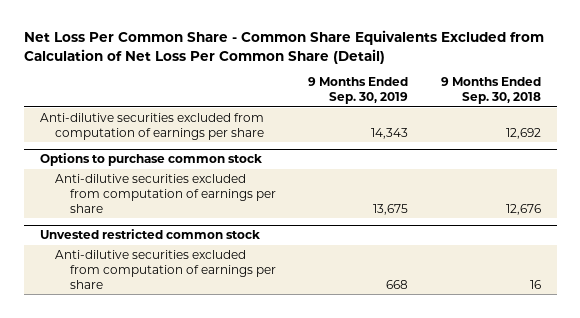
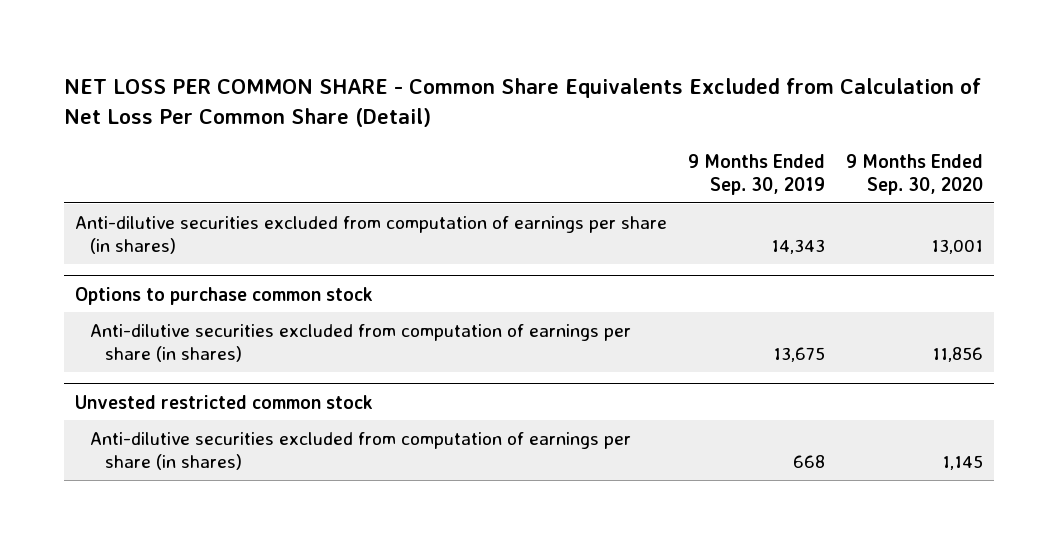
[23,30,544,64] Net Loss Per Common Share - Common Share Equivalents Excluded from Calculation of Net Loss Per Common Share (Detail) -> [64,77,982,127] NET LOSS PER COMMON SHARE - Common Share Equivalents Excluded from Calculation of Net Loss Per Common Share (Detail)
[440,77,541,105] 9 Months Ended Sep. 30, 2018 -> none
none -> [846,153,984,195] 9 Months Ended Sep. 30, 2020
[39,112,265,140] Anti-dilutive securities excluded from computation of earnings per share -> [74,215,667,255] Anti-dilutive securities excluded from computation of earnings per share (in shares)
[55,173,277,213] Anti-dilutive securities excluded from computation of earnings per share -> [90,323,632,363] Anti-dilutive securities excluded from computation of earnings per share (in shares)
[55,249,277,289] Anti-dilutive securities excluded from computation of earnings per share -> [90,431,632,471] Anti-dilutive securities excluded from computation of earnings per share (in shares)

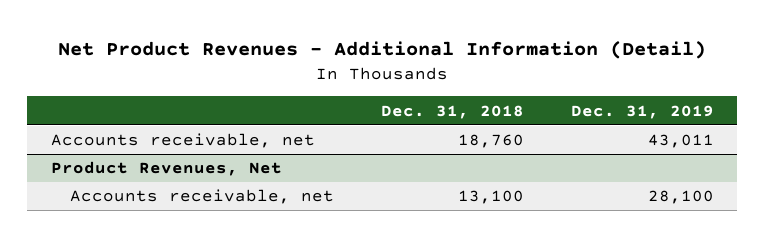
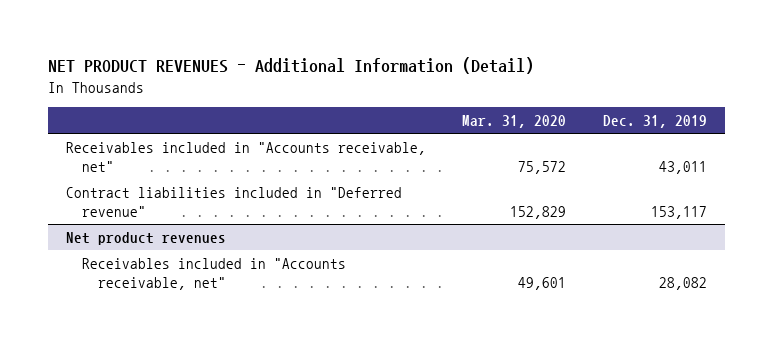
[58,40,707,59] Net Product Revenues - Additional Information (Detail) -> [47,57,534,75] NET PRODUCT REVENUES - Additional Information (Detail)
[381,104,525,119] Dec. 31, 2018 -> none
none -> [462,114,567,128] Mar. 31, 2020
[50,133,315,149] Accounts receivable, net -> [66,141,427,172] Receivables included in "Accounts receivable, net"
none -> [66,186,403,217] Contract liabilities included in "Deferred revenue"
[50,161,282,177] Product Revenues, Net -> [66,231,227,245] Net product revenues
[70,189,335,205] Accounts receivable, net -> [82,257,347,290] Receivables included in "Accounts receivable, net"
[647,190,714,205] 28,100 -> [658,276,707,290] 28,082

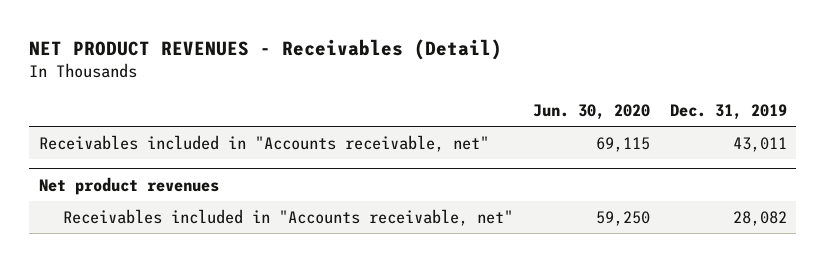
[47,57,534,75] NET PRODUCT REVENUES - Additional Information (Detail) -> [28,38,502,60] NET PRODUCT REVENUES - Receivables (Detail)
[462,114,567,128] Mar. 31, 2020 -> none
none -> [533,103,651,120] Jun. 30, 2020
[66,186,403,217] Contract liabilities included in "Deferred revenue" -> none

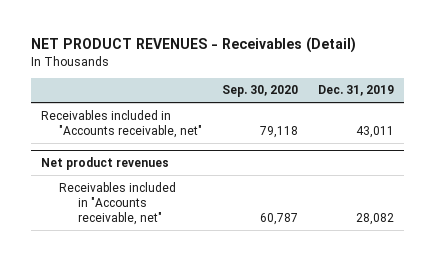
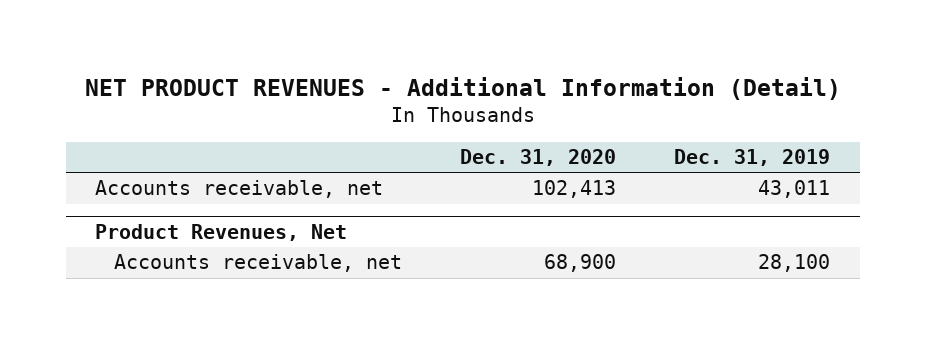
[30,37,356,54] NET PRODUCT REVENUES - Receivables (Detail) -> [84,76,841,100] NET PRODUCT REVENUES - Additional Information (Detail)
[222,85,299,98] Sep. 30, 2020 -> none
none -> [460,149,617,167] Dec. 31, 2020
[40,109,203,138] Receivables included in "Accounts receivable, net" -> [94,180,383,199] Accounts receivable, net
[40,157,169,171] Net product revenues -> [94,223,347,241] Product Revenues, Net
[59,181,177,225] Receivables included in "Accounts receivable, net" -> [113,254,402,273] Accounts receivable, net
[355,212,394,225] 28,082 -> [758,254,831,273] 28,100

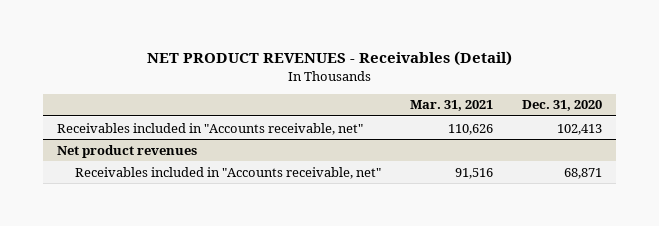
[84,76,841,100] NET PRODUCT REVENUES - Additional Information (Detail) -> [146,51,512,67] NET PRODUCT REVENUES - Receivables (Detail)
[674,149,831,167] Dec. 31, 2019 -> none
none -> [409,100,493,112] Mar. 31, 2021
[94,180,383,199] Accounts receivable, net -> [57,122,364,135] Receivables included in "Accounts receivable, net"
[94,223,347,241] Product Revenues, Net -> [57,144,198,158] Net product revenues
[113,254,402,273] Accounts receivable, net -> [74,166,381,179] Receivables included in "Accounts receivable, net"
[544,254,617,273] 68,900 -> [563,167,602,179] 68,871

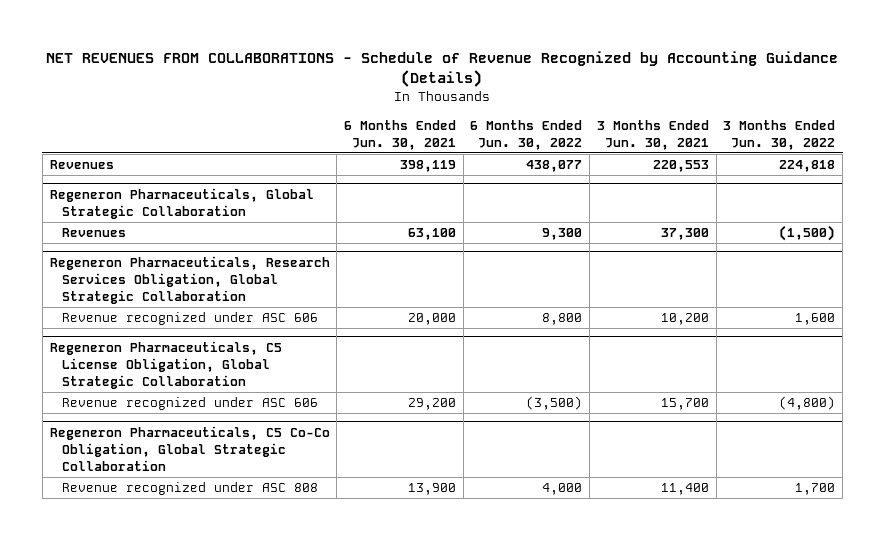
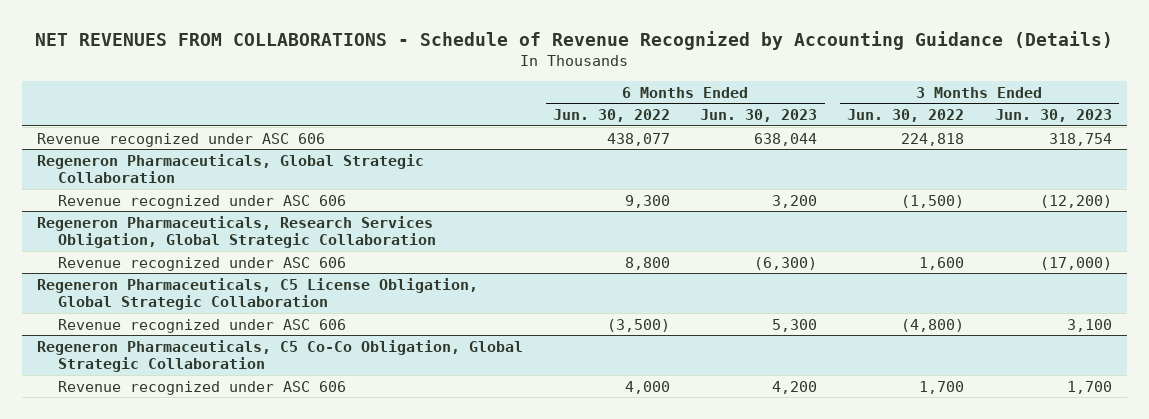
[343,119,456,150] 6 Months Ended Jun. 30, 2021 -> none
[596,119,709,150] 3 Months Ended Jun. 30, 2021 -> none
none -> [700,109,818,123] Jun. 30, 2023
none -> [994,109,1112,123] Jun. 30, 2023
[49,160,114,170] Revenues -> [37,132,326,147] Revenue recognized under ASC 606
[61,228,126,238] Revenues -> [57,194,346,209] Revenue recognized under ASC 606
[61,482,318,496] Revenue recognized under ASC 808 -> [57,380,346,395] Revenue recognized under ASC 606

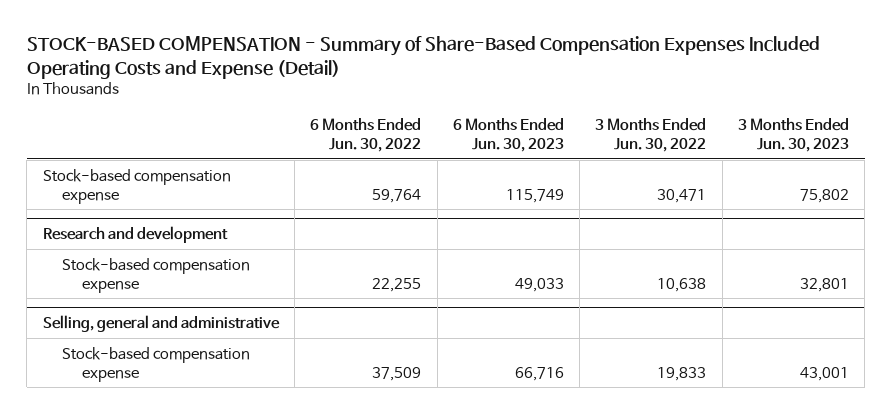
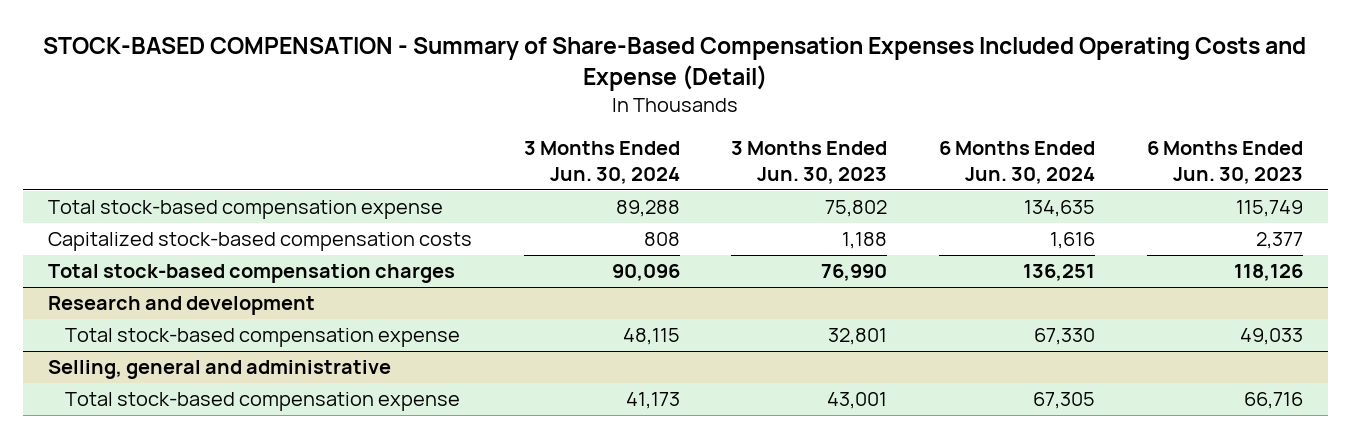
[310,117,422,152] 6 Months Ended Jun. 30, 2022 -> none
[595,117,707,152] 3 Months Ended Jun. 30, 2022 -> none
none -> [523,141,680,185] 3 Months Ended Jun. 30, 2024
none -> [939,141,1096,185] 6 Months Ended Jun. 30, 2024
[42,168,231,204] Stock-based compensation expense -> [48,200,444,220] Total stock-based compensation expense
none -> [48,232,473,252] Capitalized stock-based compensation costs
none -> [48,264,456,284] Total stock-based compensation charges
[62,257,251,293] Stock-based compensation expense -> [64,328,460,348] Total stock-based compensation expense
[62,346,251,382] Stock-based compensation expense -> [64,392,460,412] Total stock-based compensation expense

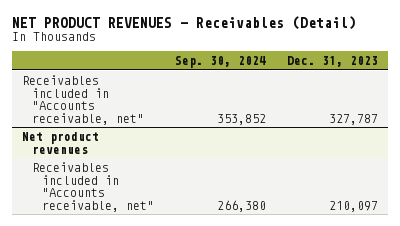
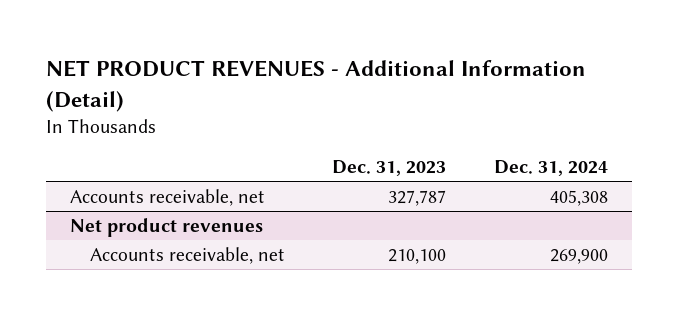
[12,15,357,30] NET PRODUCT REVENUES - Receivables (Detail) -> [46,60,587,112] NET PRODUCT REVENUES - Additional Information (Detail)
[174,55,266,68] Sep. 30, 2024 -> none
none -> [493,160,608,177] Dec. 31, 2024
[22,74,145,125] Receivables included in "Accounts receivable, net" -> [69,188,265,206] Accounts receivable, net
[32,161,155,212] Receivables included in "Accounts receivable, net" -> [90,246,286,264] Accounts receivable, net
[328,200,378,212] 210,097 -> [388,248,447,264] 210,100

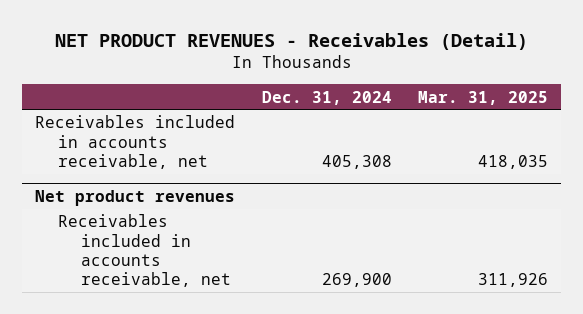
[46,60,587,112] NET PRODUCT REVENUES - Additional Information (Detail) -> [54,32,528,50] NET PRODUCT REVENUES - Receivables (Detail)
[332,160,447,177] Dec. 31, 2023 -> none
none -> [418,90,549,105] Mar. 31, 2025
[69,188,265,206] Accounts receivable, net -> [35,115,236,169] Receivables included in accounts receivable, net
[90,246,286,264] Accounts receivable, net -> [57,214,231,288] Receivables included in accounts receivable, net

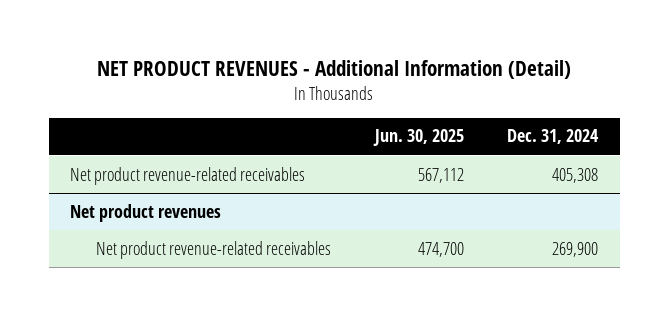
[54,32,528,50] NET PRODUCT REVENUES - Receivables (Detail) -> [97,60,572,80] NET PRODUCT REVENUES - Additional Information (Detail)
[418,90,549,105] Mar. 31, 2025 -> none
none -> [372,129,464,147] Jun. 30, 2025
[35,115,236,169] Receivables included in accounts receivable, net -> [70,166,306,185] Net product revenue-related receivables
[57,214,231,288] Receivables included in accounts receivable, net -> [96,240,332,259] Net product revenue-related receivables

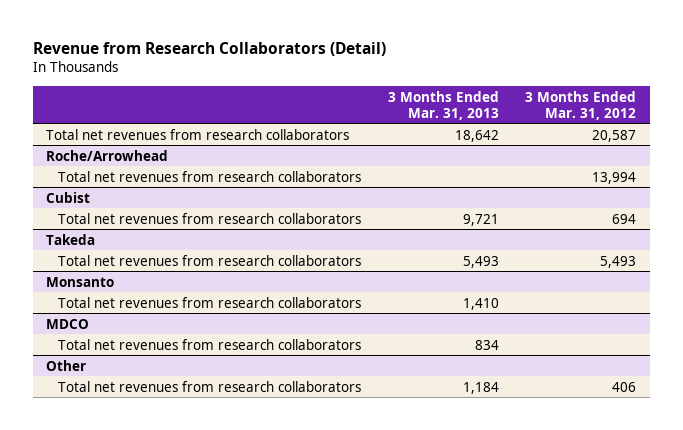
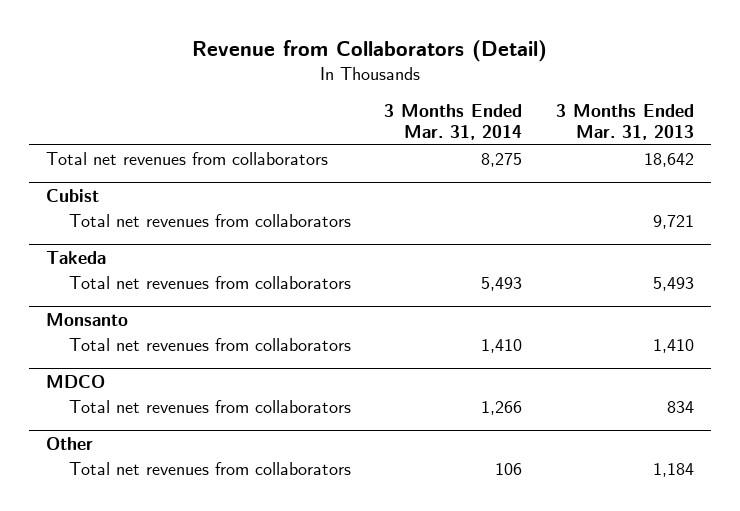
[32,42,386,57] Revenue from Research Collaborators (Detail) -> [191,40,547,63] Revenue from Collaborators (Detail)
[525,90,637,120] 3 Months Ended Mar. 31, 2012 -> none
none -> [384,103,523,141] 3 Months Ended Mar. 31, 2014
[46,149,169,161] Roche/Arrowhead -> none
[57,170,361,182] Total net revenues from research collaborators -> none
[46,128,350,140] Total net revenues from research collaborators -> [45,152,328,166] Total net revenues from collaborators
[57,212,361,224] Total net revenues from research collaborators -> [68,214,351,228] Total net revenues from collaborators
[57,254,361,266] Total net revenues from research collaborators -> [68,276,351,290] Total net revenues from collaborators
[57,296,361,308] Total net revenues from research collaborators -> [68,338,351,352] Total net revenues from collaborators
[57,338,361,350] Total net revenues from research collaborators -> [68,400,351,414] Total net revenues from collaborators
[57,380,361,392] Total net revenues from research collaborators -> [68,462,351,476] Total net revenues from collaborators

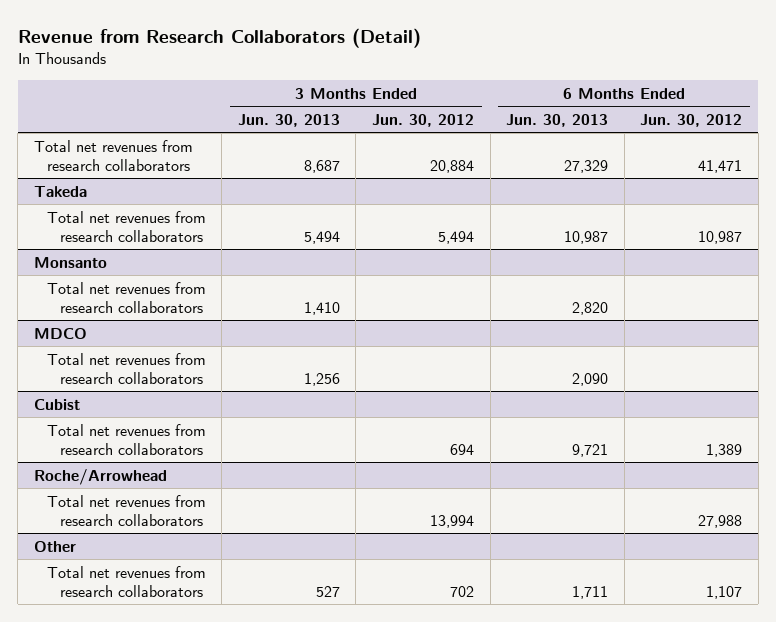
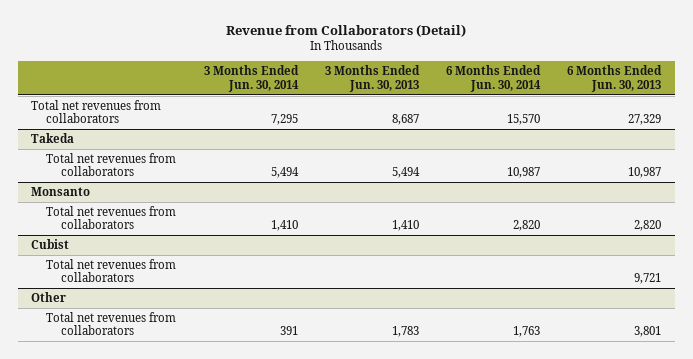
[17,27,421,48] Revenue from Research Collaborators (Detail) -> [226,24,467,38] Revenue from Collaborators (Detail)
[372,113,475,127] Jun. 30, 2012 -> none
[640,113,743,127] Jun. 30, 2012 -> none
none -> [203,65,299,92] 3 Months Ended Jun. 30, 2014
none -> [446,65,542,92] 6 Months Ended Jun. 30, 2014
[34,139,194,171] Total net revenues from research collaborators -> [31,99,162,124] Total net revenues from collaborators
[46,210,206,242] Total net revenues from research collaborators -> [46,152,177,177] Total net revenues from collaborators
[34,327,88,339] MDCO -> none
[46,352,206,384] Total net revenues from research collaborators -> none
[46,281,206,313] Total net revenues from research collaborators -> [46,205,177,230] Total net revenues from collaborators
[34,468,168,485] Roche/Arrowhead -> none
[46,494,206,526] Total net revenues from research collaborators -> none
[46,423,206,455] Total net revenues from research collaborators -> [46,258,177,283] Total net revenues from collaborators
[46,565,206,597] Total net revenues from research collaborators -> [46,311,177,336] Total net revenues from collaborators
[315,585,340,597] 527 -> [391,326,419,338] 1,783
[572,585,609,599] 1,711 -> [634,326,662,338] 3,801

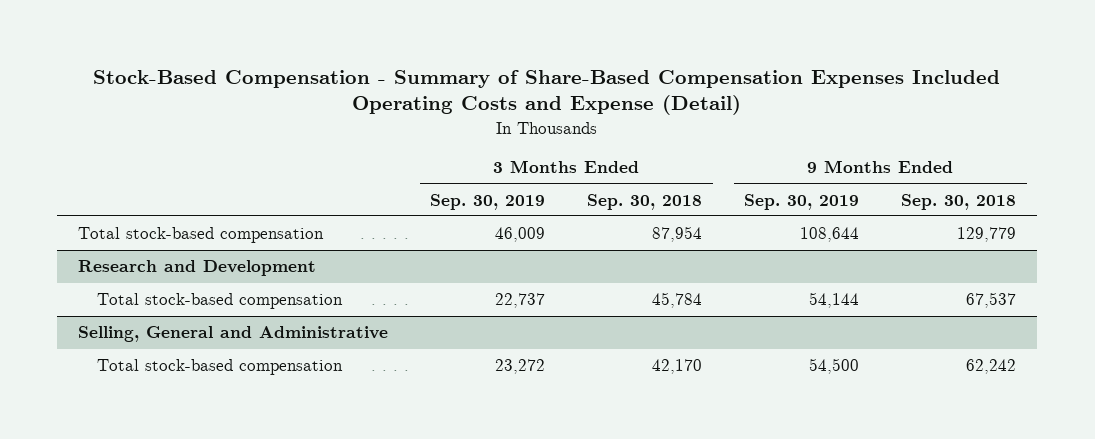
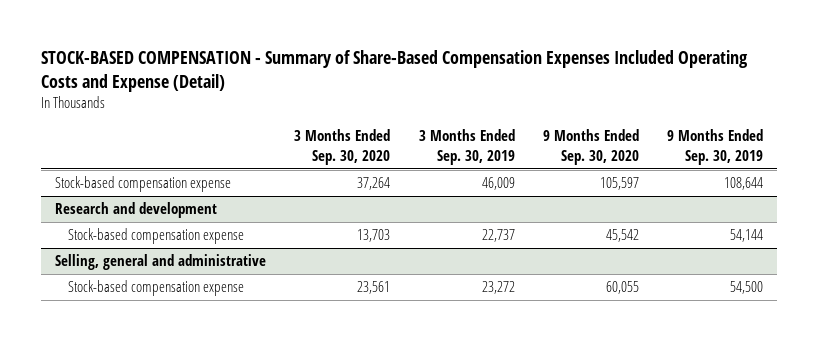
[93,69,1001,116] Stock-Based Compensation - Summary of Share-Based Compensation Expenses Included Operating Costs and Expense (Detail) -> [41,50,749,92] STOCK-BASED COMPENSATION - Summary of Share-Based Compensation Expenses Included Operating Costs and Expense (Detail)
[587,193,703,210] Sep. 30, 2018 -> none
[901,193,1017,210] Sep. 30, 2018 -> none
none -> [294,129,391,165] 3 Months Ended Sep. 30, 2020
none -> [542,129,639,165] 9 Months Ended Sep. 30, 2020
[78,227,325,244] Total stock-based compensation -> [55,176,232,193] Stock-based compensation expense
[78,260,317,277] Research and Development -> [55,202,218,219] Research and development
[96,293,343,310] Total stock-based compensation -> [68,228,245,245] Stock-based compensation expense
[78,326,389,343] Selling, General and Administrative -> [55,254,267,271] Selling, general and administrative
[96,359,343,376] Total stock-based compensation -> [68,280,245,297] Stock-based compensation expense

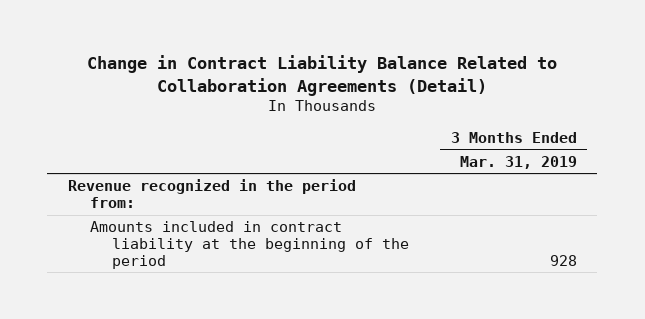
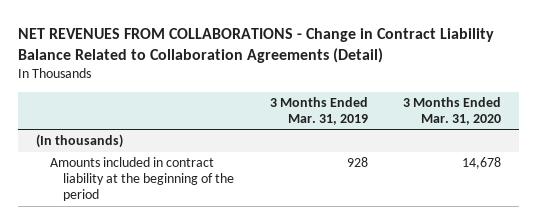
[87,55,558,96] Change in Contract Liability Balance Related to Collaboration Agreements (Detail) -> [18,28,495,63] NET REVENUES FROM COLLABORATIONS - Change in Contract Liability Balance Related to Collaboration Agreements (Detail)
none -> [403,96,502,125] 3 Months Ended Mar. 31, 2020
[67,179,356,208] Revenue recognized in the period from: -> [35,134,123,149] (In thousands)

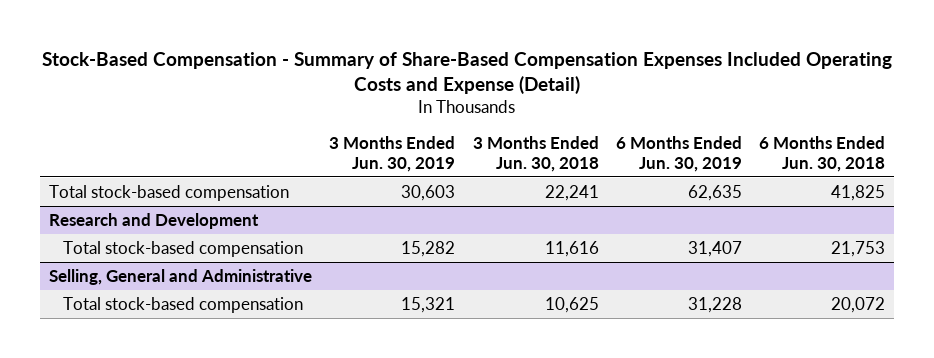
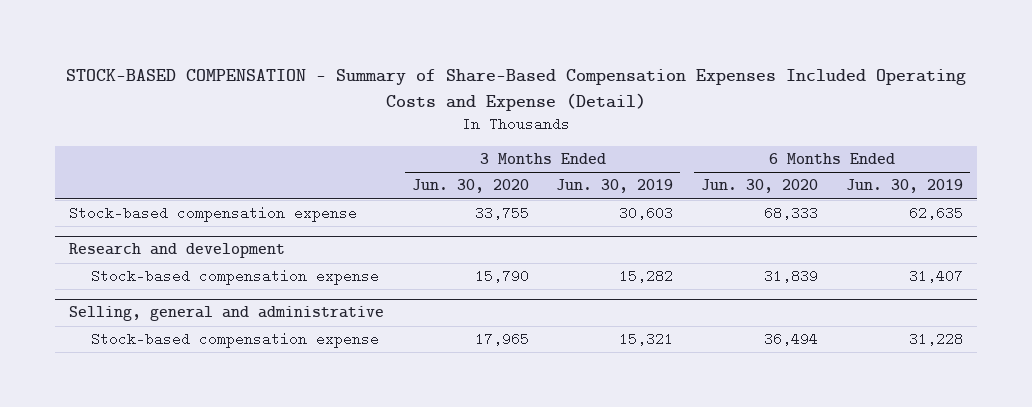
[42,51,893,95] Stock-Based Compensation - Summary of Share-Based Compensation Expenses Included Operating Costs and Expense (Detail) -> [65,68,966,111] STOCK-BASED COMPENSATION - Summary of Share-Based Compensation Expenses Included Operating Costs and Expense (Detail)
[472,136,599,172] 3 Months Ended Jun. 30, 2018 -> none
[759,136,886,172] 6 Months Ended Jun. 30, 2018 -> none
none -> [411,179,529,194] Jun. 30, 2020
none -> [701,179,819,194] Jun. 30, 2020
[48,184,289,201] Total stock-based compensation -> [68,206,357,223] Stock-based compensation expense
[48,212,259,229] Research and Development -> [68,243,285,259] Research and development
[62,240,303,257] Total stock-based compensation -> [90,269,379,286] Stock-based compensation expense
[48,268,312,285] Selling, General and Administrative -> [68,306,384,322] Selling, general and administrative
[62,296,303,313] Total stock-based compensation -> [90,332,379,349] Stock-based compensation expense

